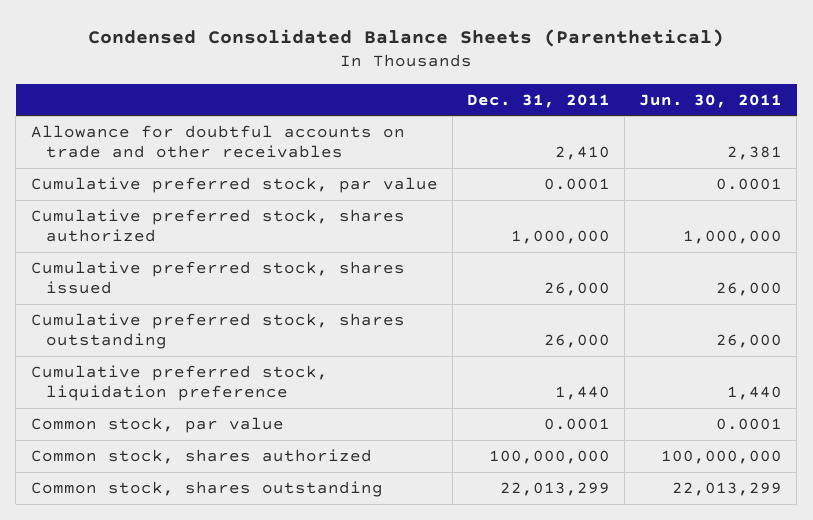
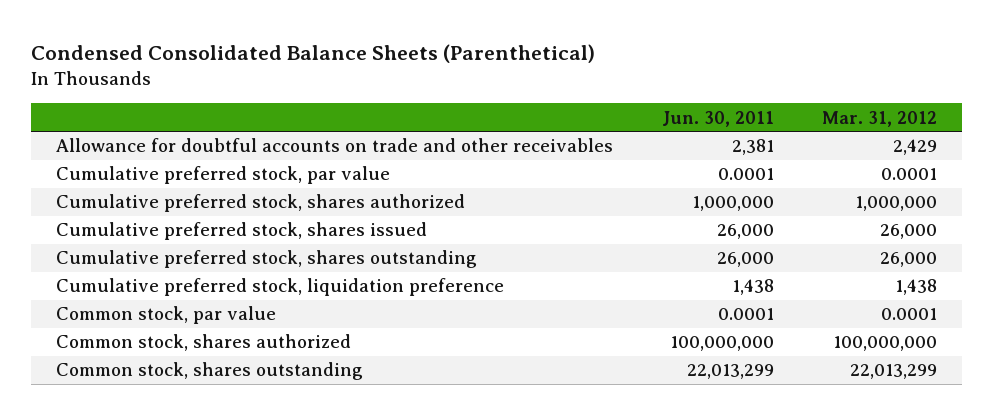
[466,93,610,108] Dec. 31, 2011 -> none
none -> [822,110,938,127] Mar. 31, 2012
[727,386,783,401] 1,440 -> [731,279,774,296] 1,438

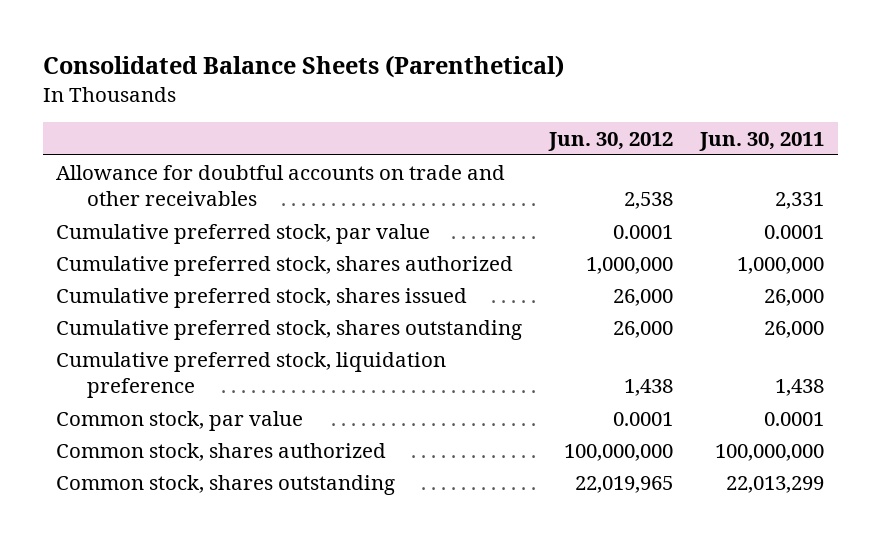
[31,44,596,64] Condensed Consolidated Balance Sheets (Parenthetical) -> [42,55,564,79] Consolidated Balance Sheets (Parenthetical)
[822,110,938,127] Mar. 31, 2012 -> none
none -> [548,131,674,151] Jun. 30, 2012
[731,139,774,156] 2,381 -> [775,191,825,209] 2,331

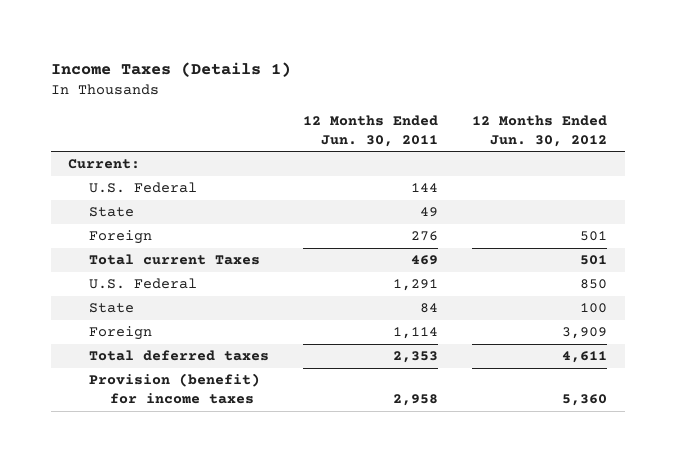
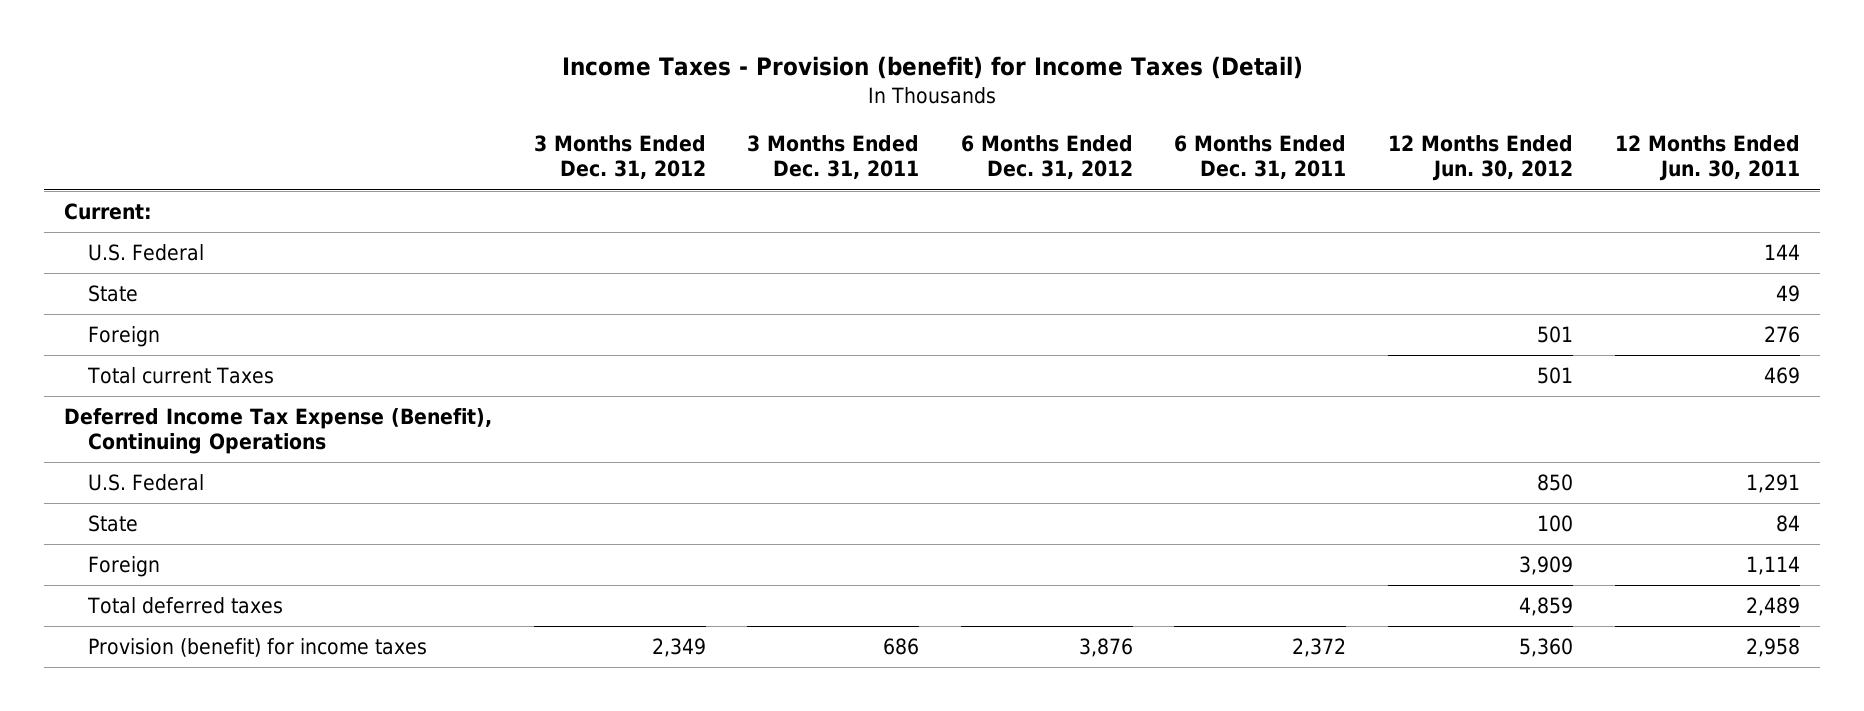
[50,61,291,77] Income Taxes (Details 1) -> [561,56,1303,80] Income Taxes - Provision (benefit) for Income Taxes (Detail)
none -> [533,135,706,180] 3 Months Ended Dec. 31, 2012
none -> [747,135,920,180] 3 Months Ended Dec. 31, 2011
none -> [960,135,1133,180] 6 Months Ended Dec. 31, 2012
none -> [1174,135,1347,180] 6 Months Ended Dec. 31, 2011
none -> [64,408,493,454] Deferred Income Tax Expense (Benefit), Continuing Operations
[393,351,439,364] 2,353 -> [1745,597,1800,617] 2,489
[562,351,608,364] 4,611 -> [1518,597,1573,617] 4,859

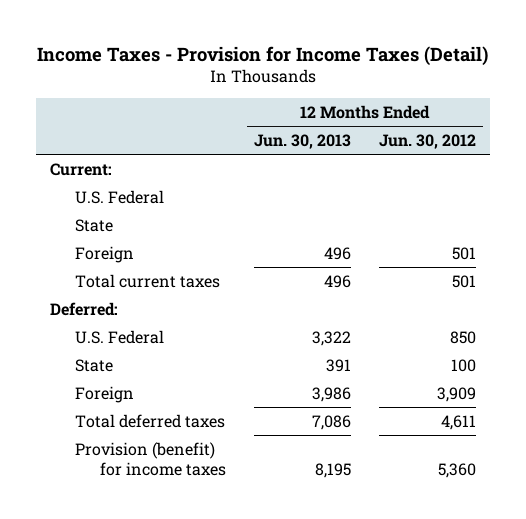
[561,56,1303,80] Income Taxes - Provision (benefit) for Income Taxes (Detail) -> [37,45,489,66] Income Taxes - Provision for Income Taxes (Detail)
[533,135,706,180] 3 Months Ended Dec. 31, 2012 -> none
[747,135,920,180] 3 Months Ended Dec. 31, 2011 -> none
[960,135,1133,180] 6 Months Ended Dec. 31, 2012 -> none
[1174,135,1347,180] 6 Months Ended Dec. 31, 2011 -> none
[1614,135,1800,182] 12 Months Ended Jun. 30, 2011 -> none
none -> [254,133,352,149] Jun. 30, 2013
[86,367,274,385] Total current Taxes -> [75,273,221,288] Total current taxes
[64,408,493,454] Deferred Income Tax Expense (Benefit), Continuing Operations -> [50,301,119,316] Deferred:
[1518,597,1573,617] 4,859 -> [441,414,477,430] 4,611

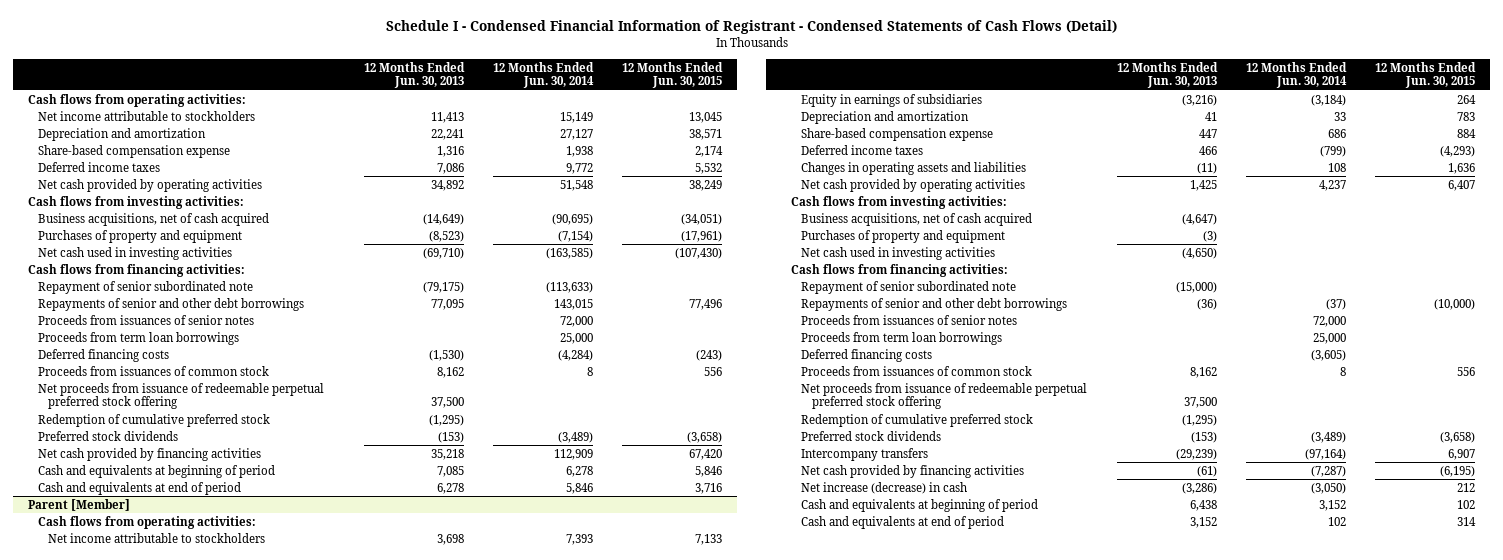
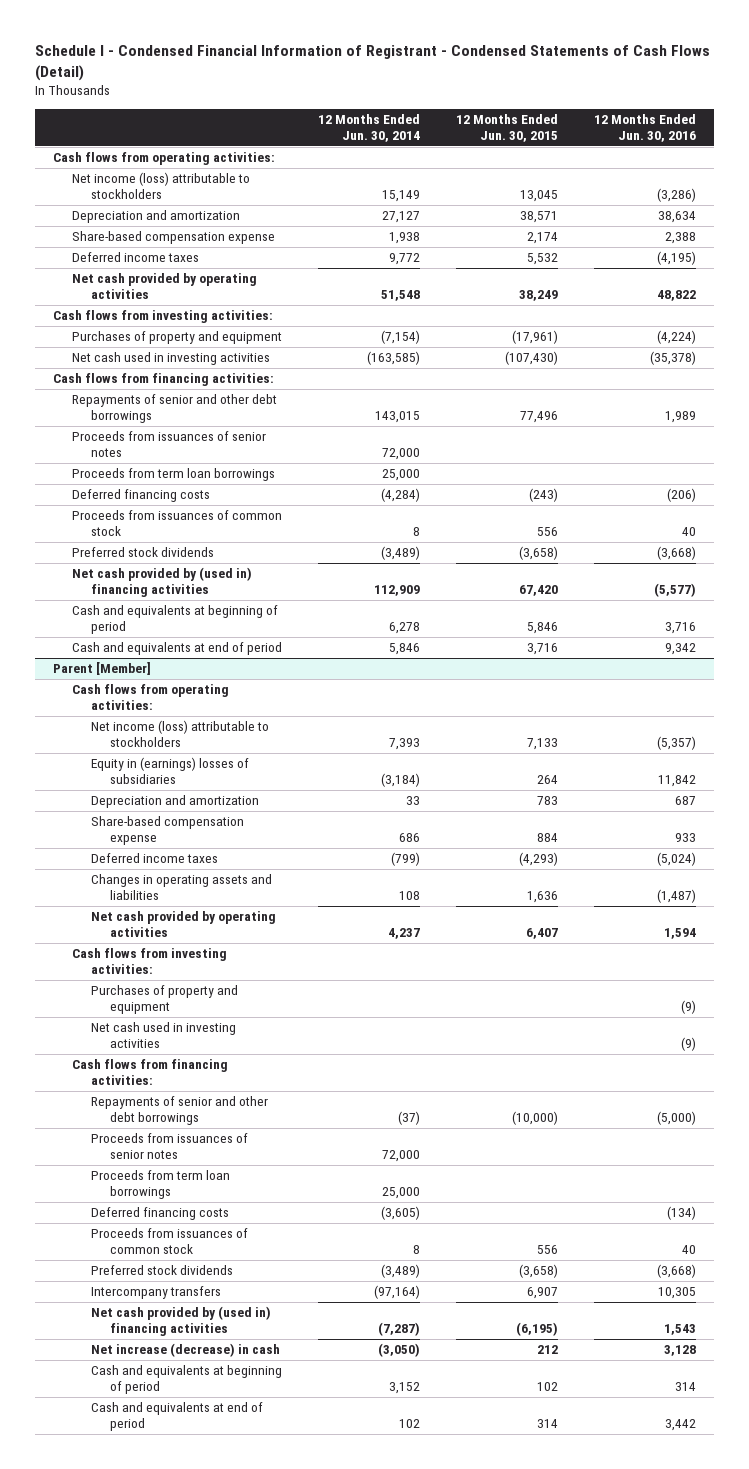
[363,61,465,89] 12 Months Ended Jun. 30, 2013 -> none
none -> [593,114,696,142] 12 Months Ended Jun. 30, 2016
[38,110,256,121] Net income attributable to stockholders -> [72,172,251,200] Net income (loss) attributable to stockholders
[38,212,270,226] Business acquisitions, net of cash acquired -> none
[38,280,254,294] Repayment of senior subordinated note -> none
[38,382,325,410] Net proceeds from issuance of redeemable perpetual preferred stock offering -> none
[38,413,271,427] Redemption of cumulative preferred stock -> none
[38,447,262,461] Net cash provided by financing activities -> [72,567,253,598] Net cash provided by (used in) financing activities
[48,532,266,543] Net income attributable to stockholders -> [90,720,269,748] Net income (loss) attributable to stockholders
[801,93,983,107] Equity in earnings of subsidiaries -> [90,757,249,785] Equity in (earnings) losses of subsidiaries
[801,212,1033,226] Business acquisitions, net of cash acquired -> none
[801,280,1017,294] Repayment of senior subordinated note -> none
[801,382,1088,410] Net proceeds from issuance of redeemable perpetual preferred stock offering -> none
[801,413,1034,427] Redemption of cumulative preferred stock -> none
[801,464,1025,478] Net cash provided by financing activities -> [90,1306,271,1337] Net cash provided by (used in) financing activities

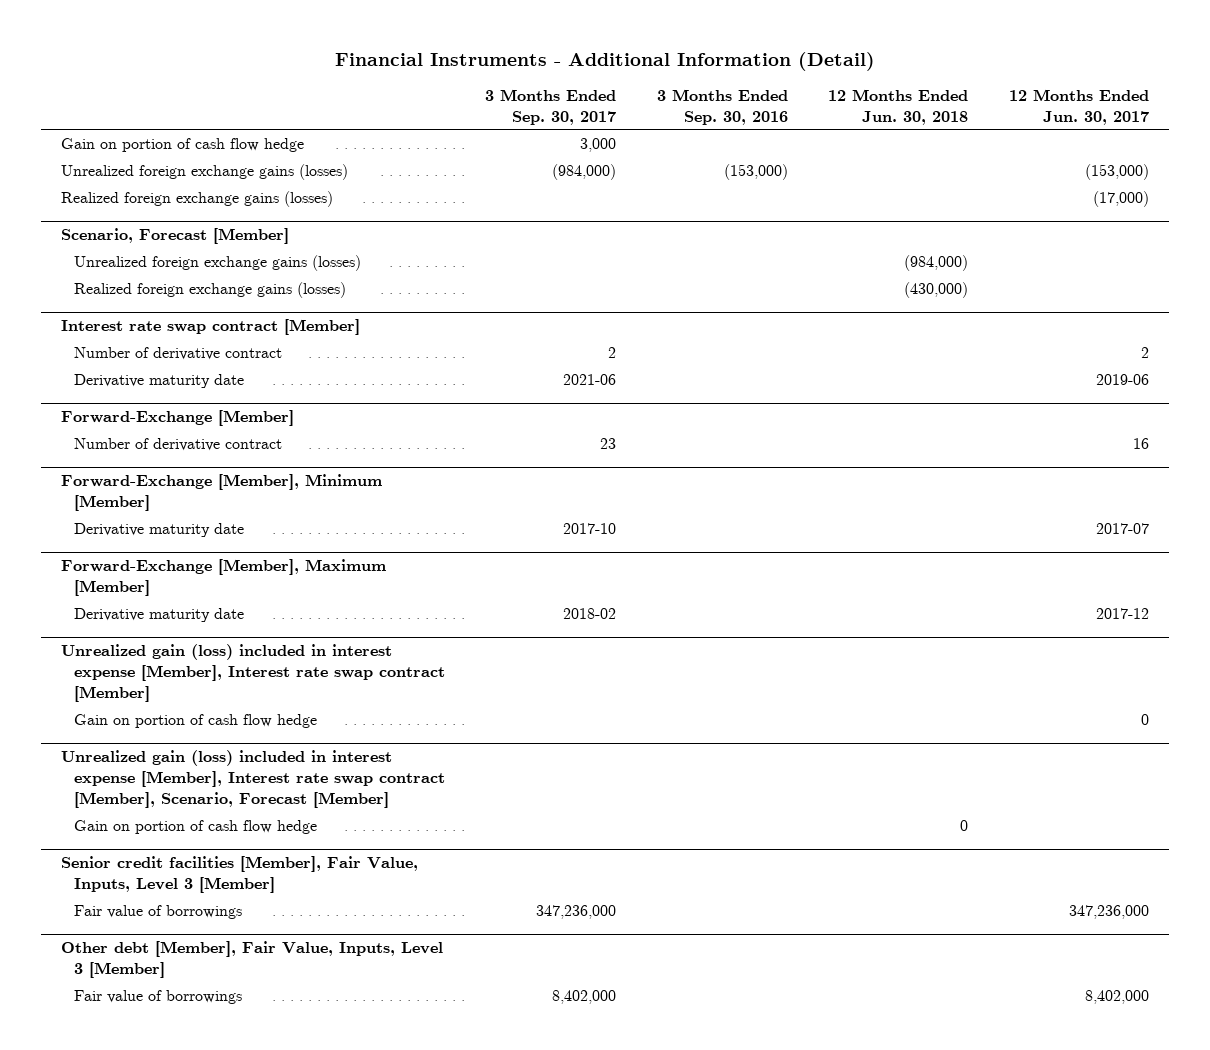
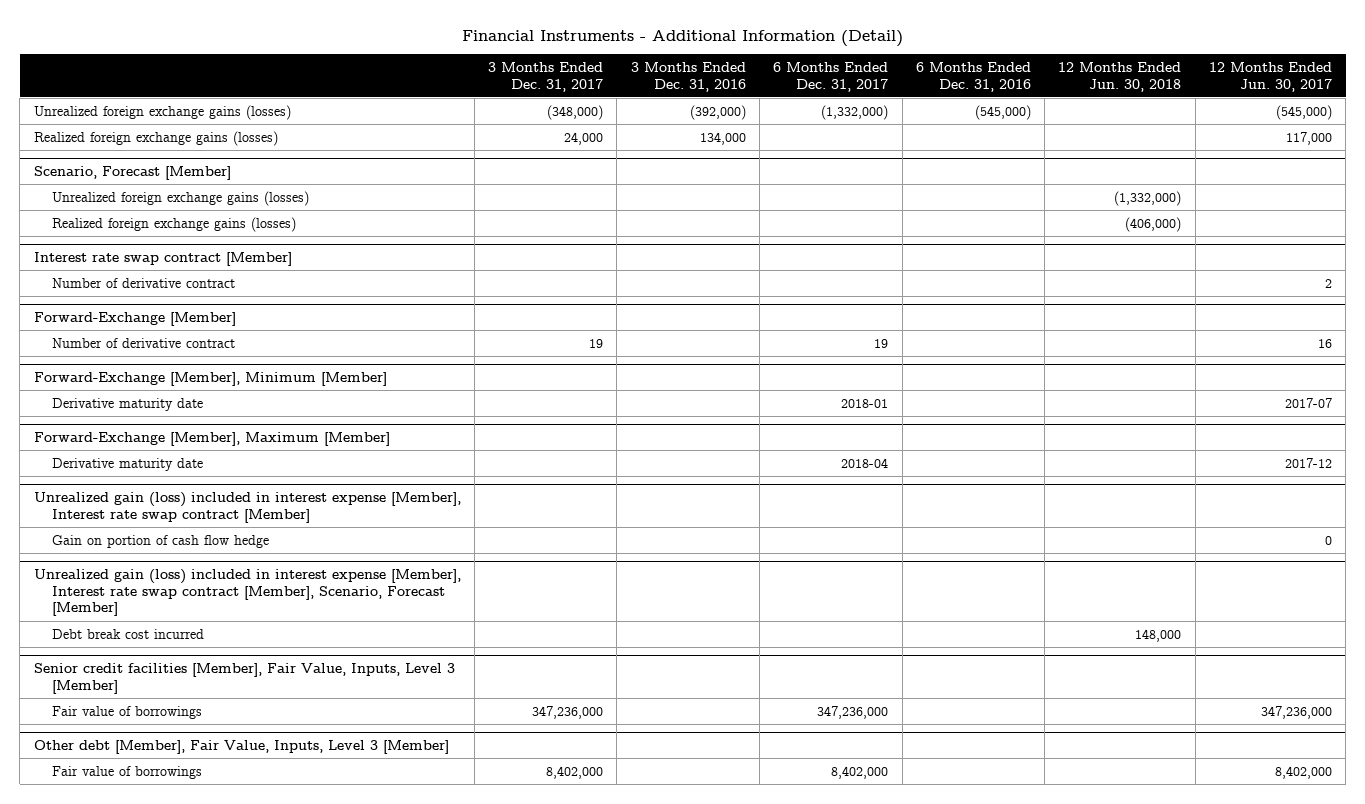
[485,88,617,125] 3 Months Ended Sep. 30, 2017 -> none
[656,88,788,125] 3 Months Ended Sep. 30, 2016 -> none
none -> [488,61,604,92] 3 Months Ended Dec. 31, 2017
none -> [630,61,746,92] 3 Months Ended Dec. 31, 2016
none -> [773,61,889,92] 6 Months Ended Dec. 31, 2017
none -> [915,61,1031,92] 6 Months Ended Dec. 31, 2016
[61,137,305,152] Gain on portion of cash flow hedge -> none
[1084,163,1149,180] (153,000) -> [1275,104,1332,120] (545,000)
[1092,190,1149,207] (17,000) -> [1285,131,1332,145] 117,000
[904,254,969,271] (984,000) -> [1114,190,1182,206] (1,332,000)
[904,281,969,298] (430,000) -> [1125,216,1182,232] (406,000)
[73,373,244,388] Derivative maturity date -> none
[73,819,317,834] Gain on portion of cash flow hedge -> none
none -> [52,628,205,639] Debt break cost incurred

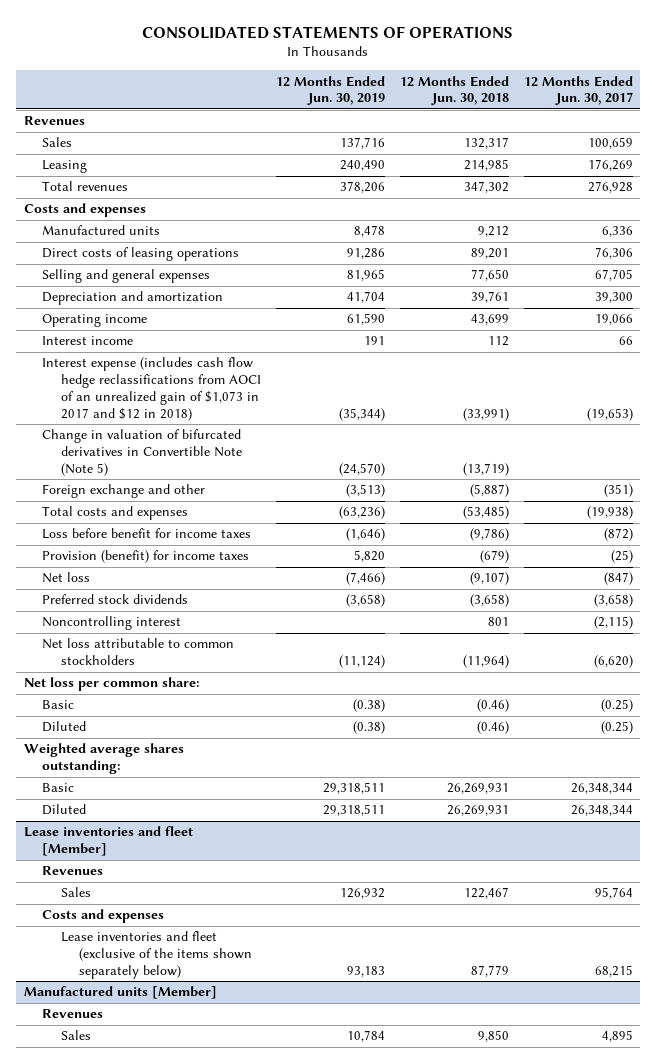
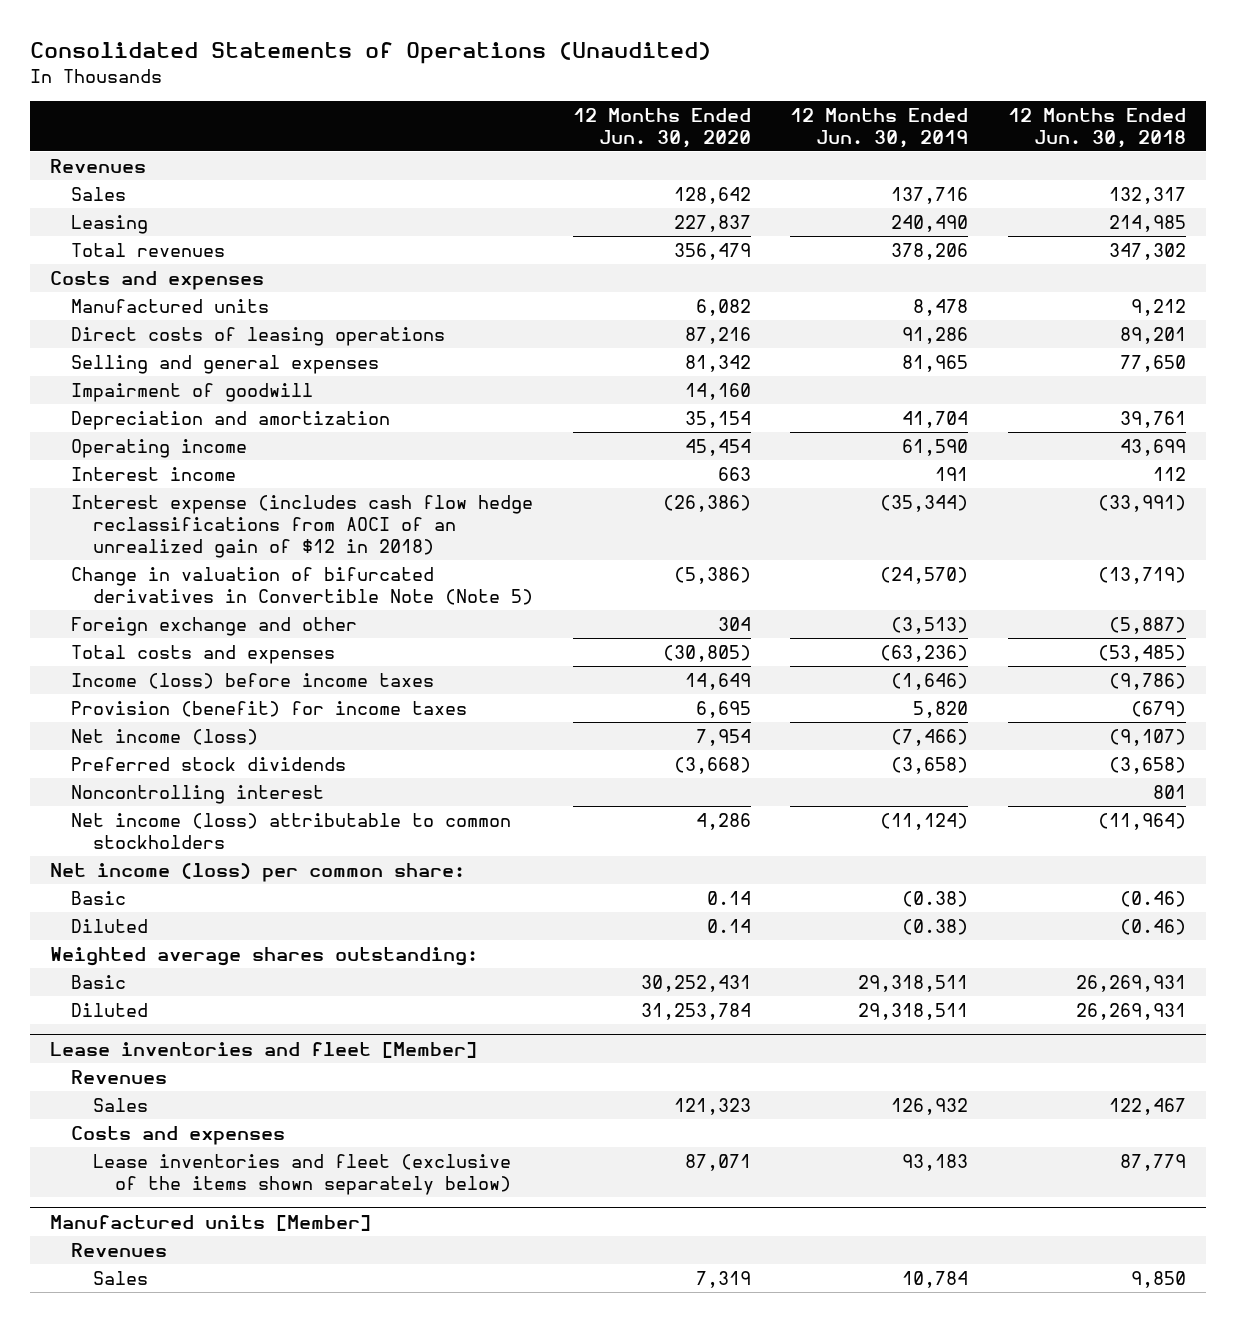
[142,25,514,39] CONSOLIDATED STATEMENTS OF OPERATIONS -> [30,42,712,65] Consolidated Statements of Operations (Unaudited)
[523,75,633,106] 12 Months Ended Jun. 30, 2017 -> none
none -> [572,107,751,148] 12 Months Ended Jun. 30, 2020
none -> [71,383,314,403] Impairment of goodwill
[42,357,261,421] Interest expense (includes cash flow hedge reclassifications from AOCI of an unrealized gain of $1,073 in 2017 and $12 in 2018) -> [71,495,534,558] Interest expense (includes cash flow hedge reclassifications from AOCI of an unrealized gain of $12 in 2018)
[42,528,252,540] Loss before benefit for income taxes -> [71,673,435,690] Income (loss) before income taxes
[42,572,91,584] Net loss -> [71,729,259,746] Net income (loss)
[42,638,235,666] Net loss attributable to common stockholders -> [71,813,512,849] Net income (loss) attributable to common stockholders
[23,677,200,692] Net loss per common share: -> [49,863,465,883] Net income (loss) per common share:

